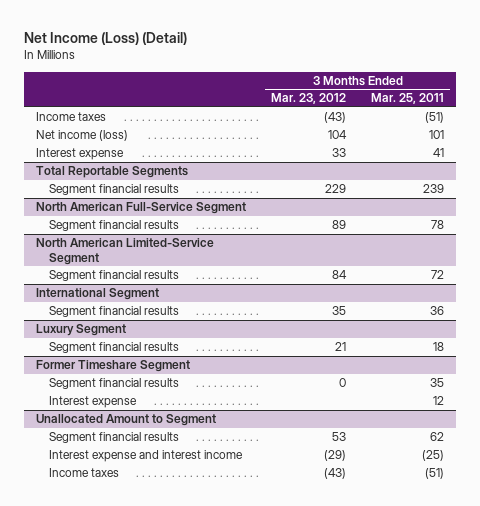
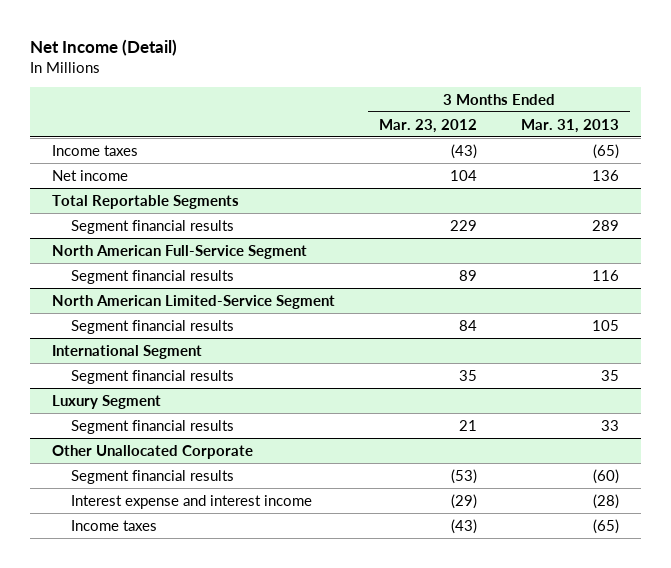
[24,31,188,45] Net Income (Loss) (Detail) -> [29,38,177,56] Net Income (Detail)
[370,93,444,105] Mar. 25, 2011 -> none
none -> [521,118,620,133] Mar. 31, 2013
[36,148,125,161] Interest expense -> none
[36,130,129,142] Net income (loss) -> [51,169,128,181] Net income
[36,360,191,373] Former Timeshare Segment -> none
[48,396,137,409] Interest expense -> none
[36,414,217,427] Unallocated Amount to Segment -> none
[48,432,179,444] Segment financial results -> none
none -> [51,444,253,459] Other Unallocated Corporate
[339,378,347,388] 0 -> [450,468,477,484] (53)

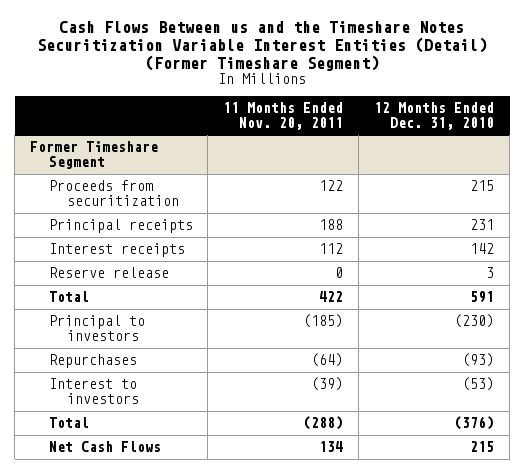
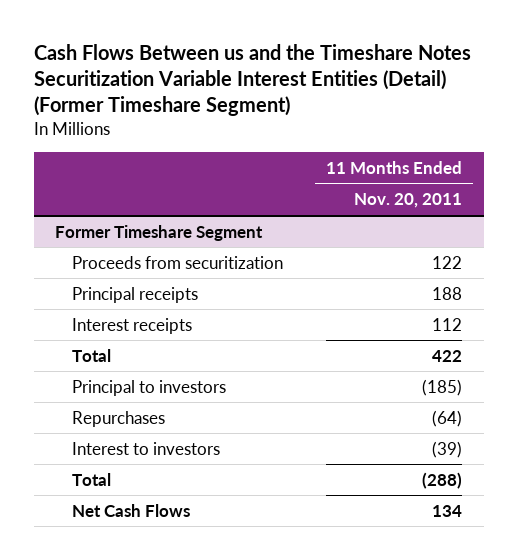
[374,101,495,130] 12 Months Ended Dec. 31, 2010 -> none
[48,267,169,279] Reserve release -> none

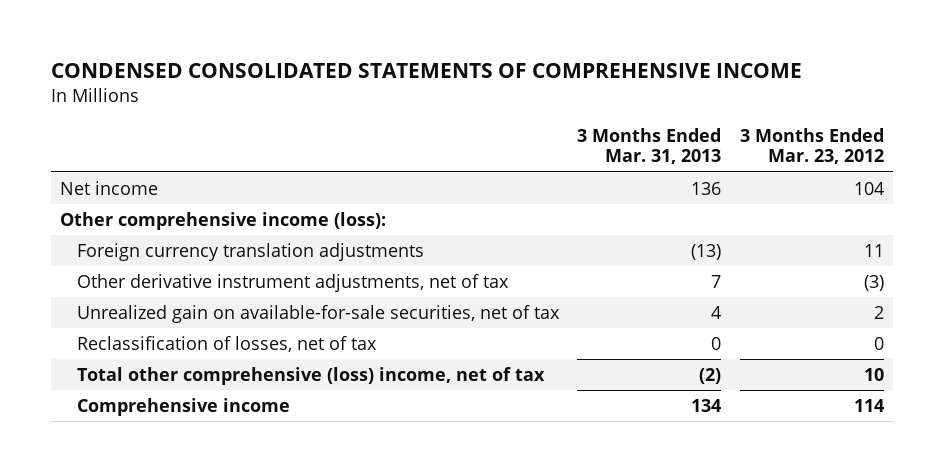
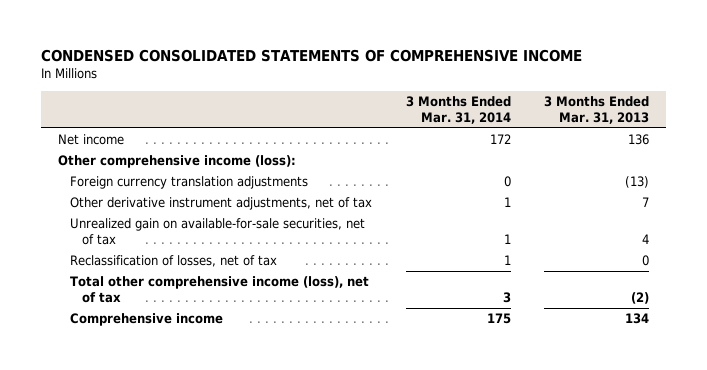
[739,127,884,165] 3 Months Ended Mar. 23, 2012 -> none
none -> [405,96,511,124] 3 Months Ended Mar. 31, 2014
[76,366,545,385] Total other comprehensive (loss) income, net of tax -> [69,276,369,303] Total other comprehensive income (loss), net of tax

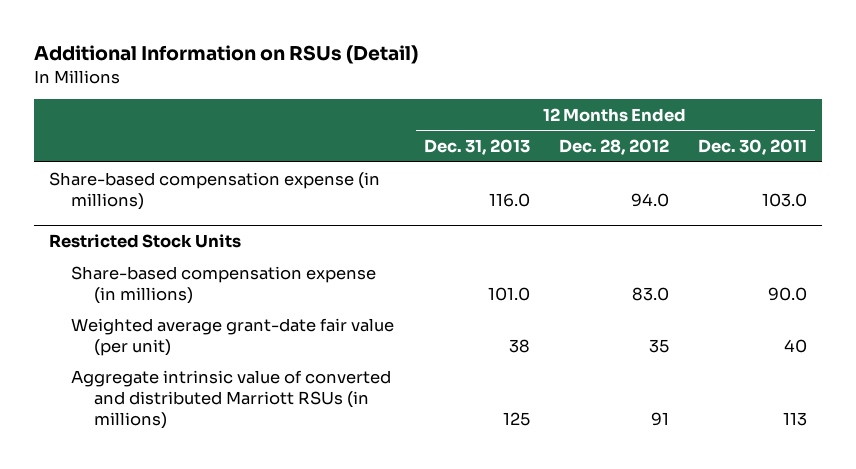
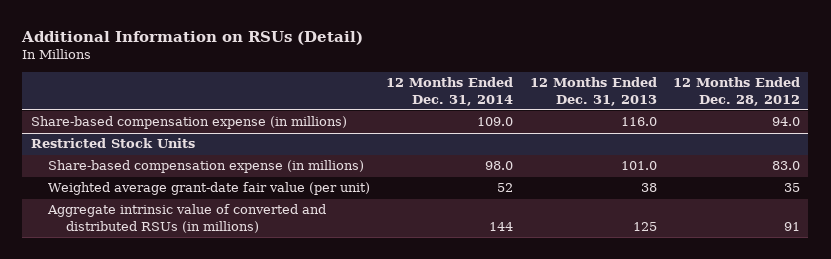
[698,138,808,155] Dec. 30, 2011 -> none
none -> [386,77,514,106] 12 Months Ended Dec. 31, 2014
[71,369,392,430] Aggregate intrinsic value of converted and distributed Marriott RSUs (in millions) -> [47,204,327,233] Aggregate intrinsic value of converted and distributed RSUs (in millions)

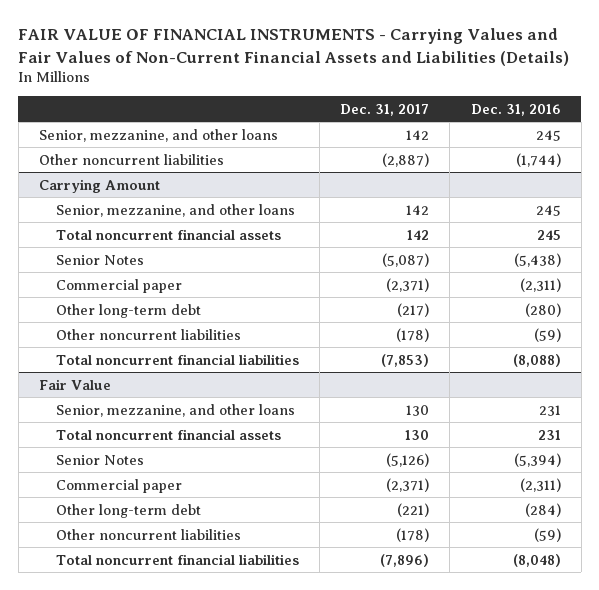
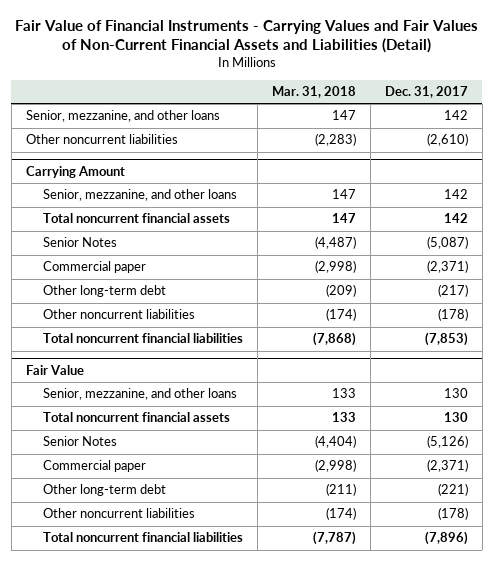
[18,28,570,66] FAIR VALUE OF FINANCIAL INSTRUMENTS - Carrying Values and Fair Values of Non-Current Financial Assets and Liabilities (Details) -> [14,19,478,54] Fair Value of Financial Instruments - Carrying Values and Fair Values of Non-Current Financial Assets and Liabilities (Detail)
[470,103,561,116] Dec. 31, 2016 -> none
none -> [272,86,357,99] Mar. 31, 2018
[382,152,430,167] (2,887) -> [427,133,469,147] (2,610)

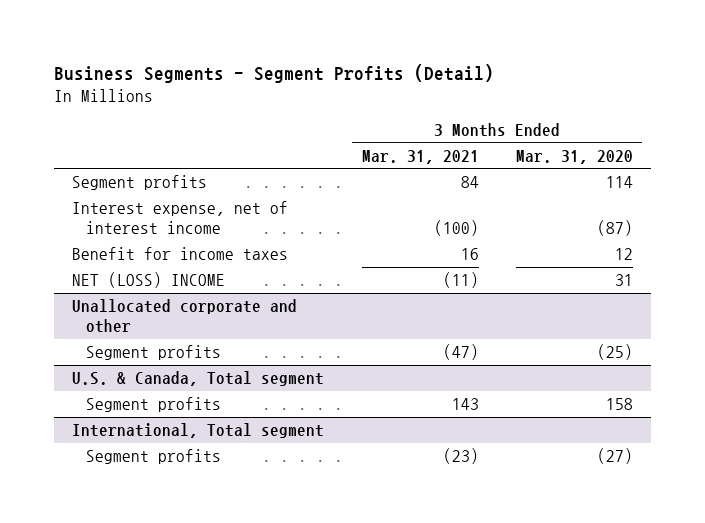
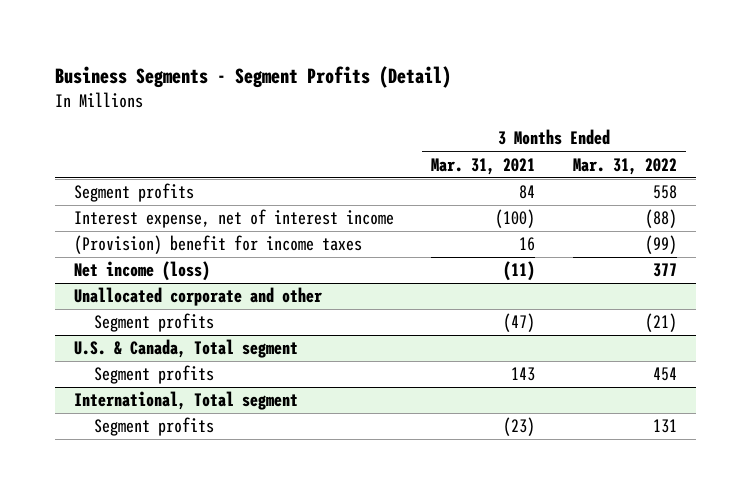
[515,149,633,164] Mar. 31, 2020 -> none
none -> [572,157,677,175] Mar. 31, 2022
[72,246,289,260] Benefit for income taxes -> [74,235,363,255] (Provision) benefit for income taxes
[72,271,226,288] NET (LOSS) INCOME -> [74,261,211,282] Net income (loss)

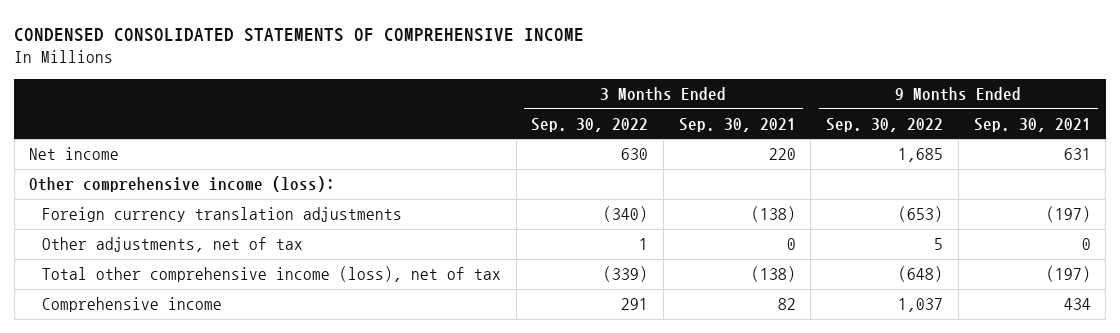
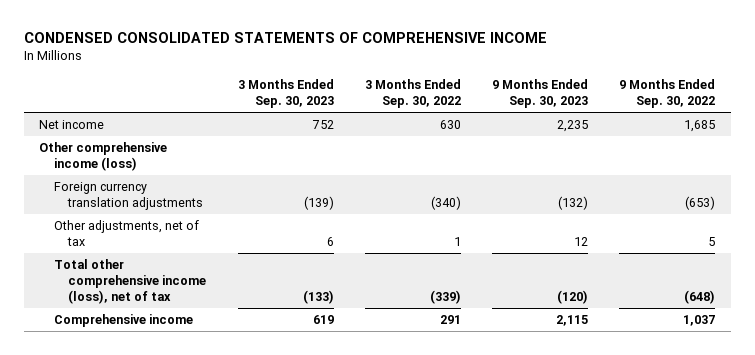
[678,117,796,132] Sep. 30, 2021 -> none
[973,117,1091,132] Sep. 30, 2021 -> none
none -> [237,79,334,109] 3 Months Ended Sep. 30, 2023
none -> [492,79,589,109] 9 Months Ended Sep. 30, 2023
[29,176,336,193] Other comprehensive income (loss): -> [39,141,168,172] Other comprehensive income (loss)

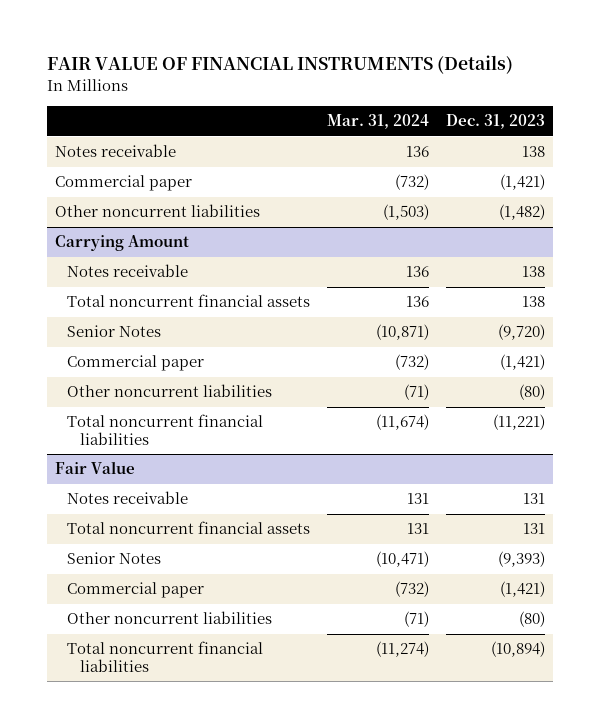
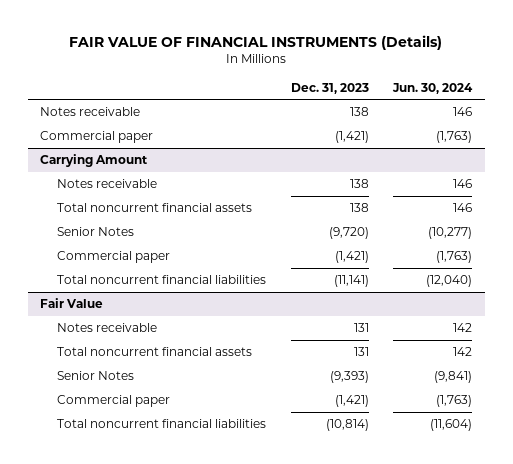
[327,114,430,130] Mar. 31, 2024 -> none
none -> [392,82,474,94] Jun. 30, 2024
[54,204,260,218] Other noncurrent liabilities -> none
[67,384,273,398] Other noncurrent liabilities -> none
[492,414,545,431] (11,221) -> [333,275,369,288] (11,141)
[67,611,273,625] Other noncurrent liabilities -> none
[490,641,545,658] (10,894) -> [325,419,369,432] (10,814)

